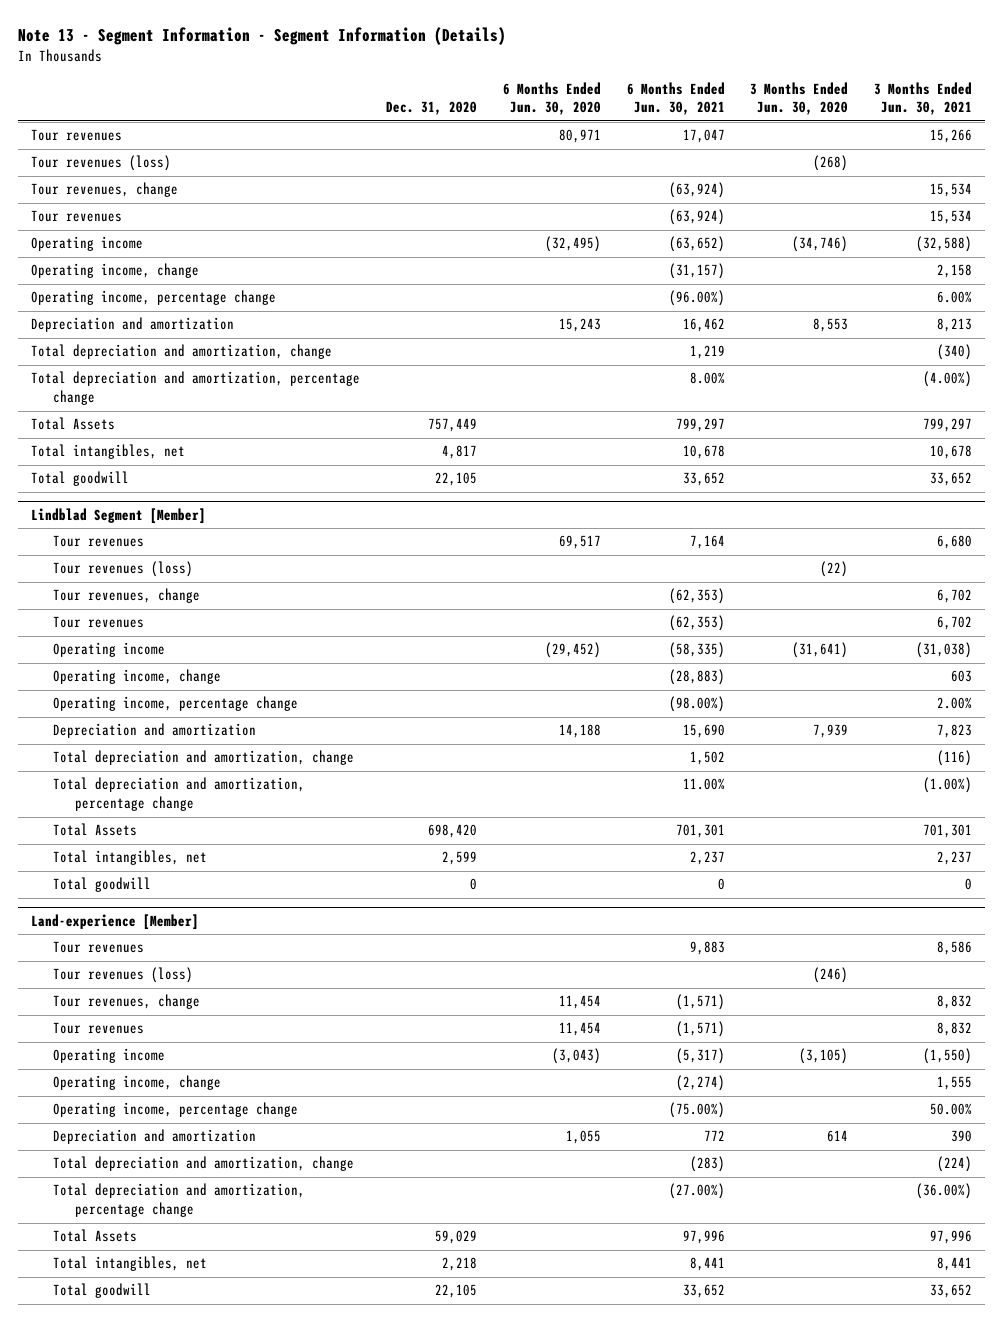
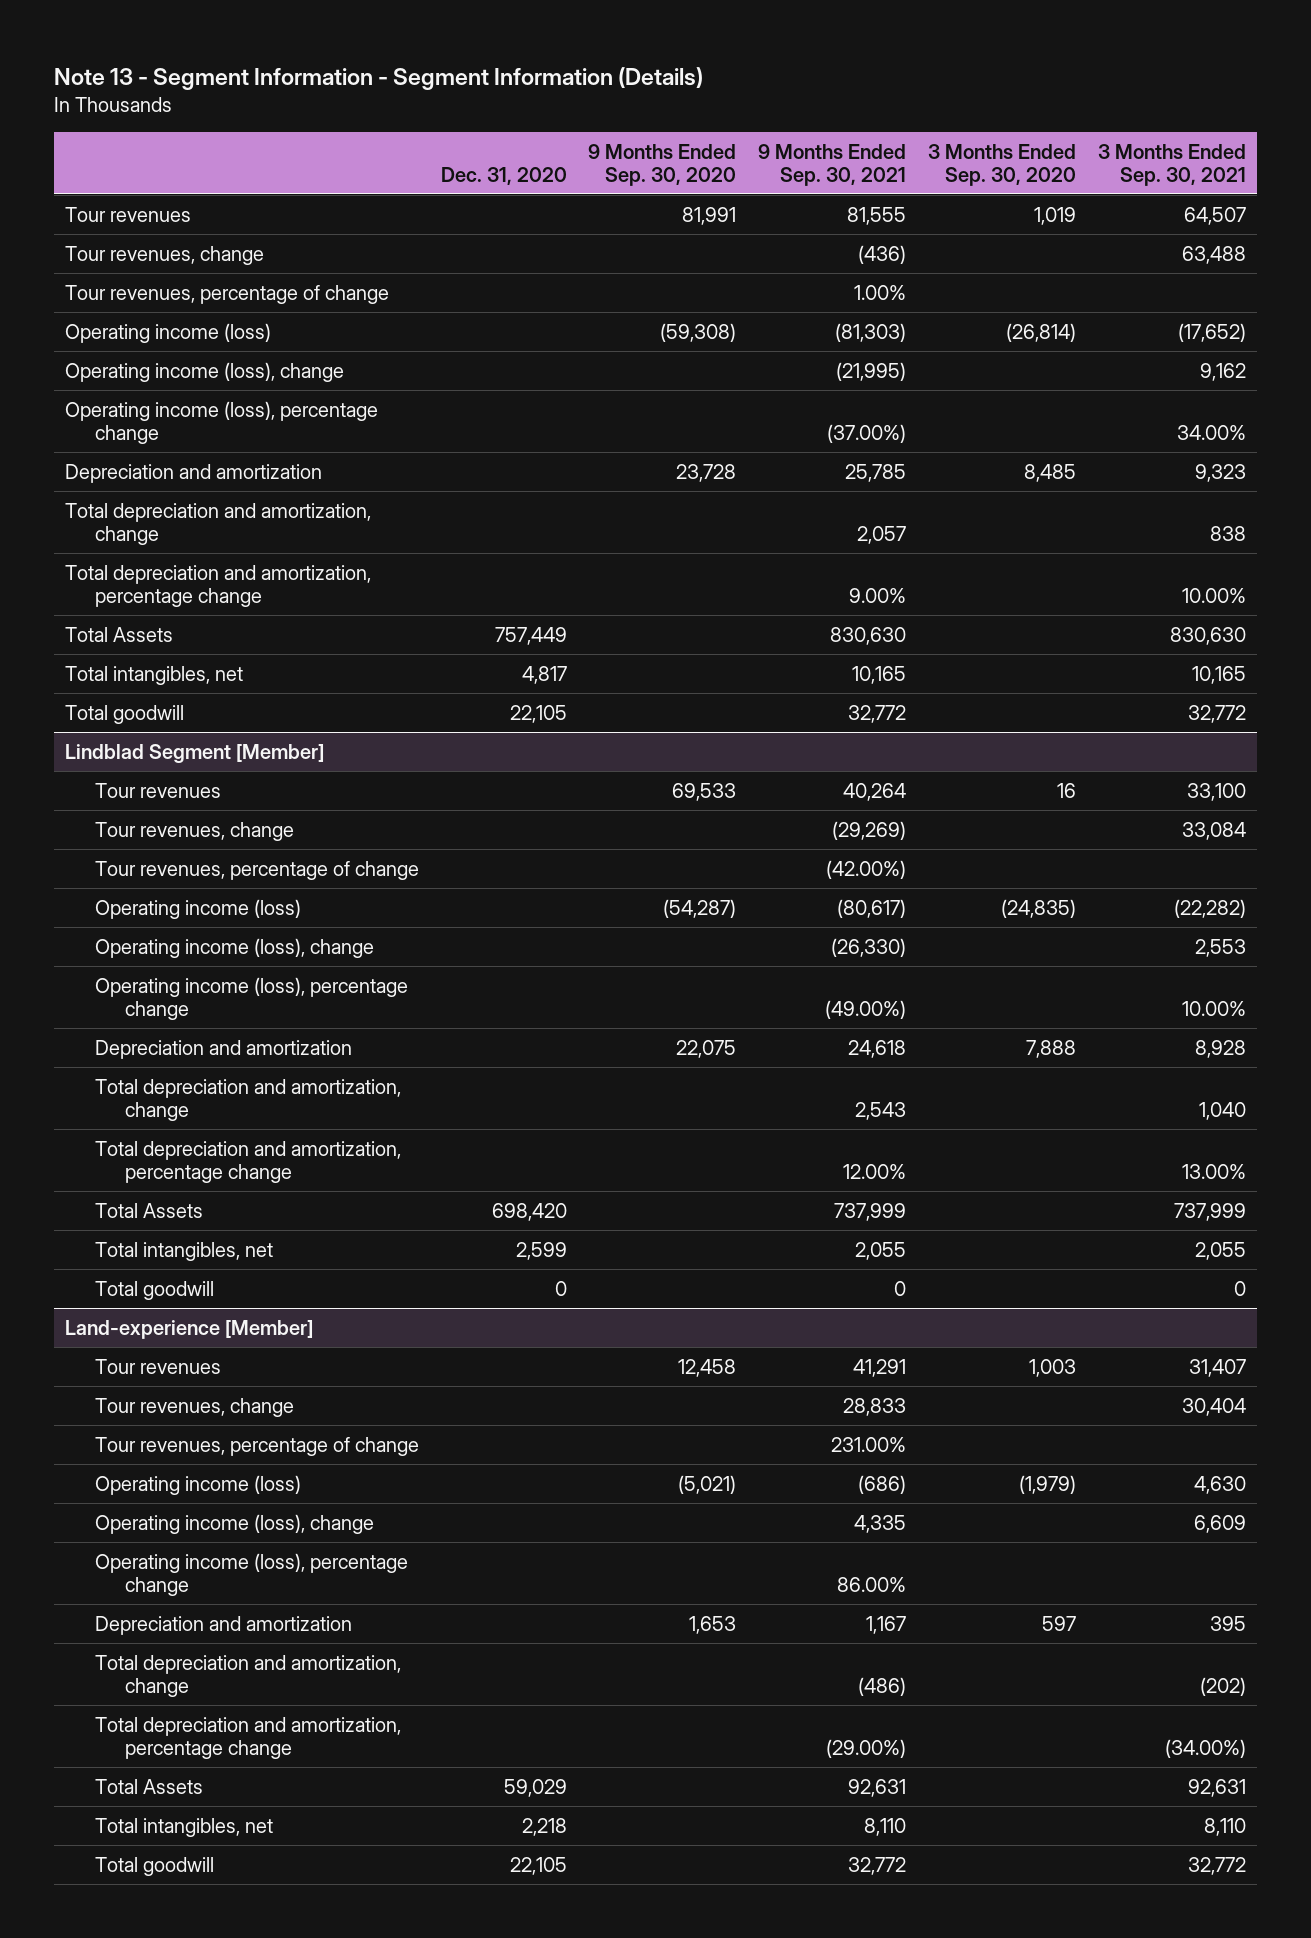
[502,81,601,116] 6 Months Ended Jun. 30, 2020 -> none
[626,81,725,116] 6 Months Ended Jun. 30, 2021 -> none
[750,81,849,116] 3 Months Ended Jun. 30, 2020 -> none
[874,81,973,116] 3 Months Ended Jun. 30, 2021 -> none
none -> [588,143,737,186] 9 Months Ended Sep. 30, 2020
none -> [758,143,907,186] 9 Months Ended Sep. 30, 2021
none -> [928,143,1077,186] 3 Months Ended Sep. 30, 2020
none -> [1097,143,1246,186] 3 Months Ended Sep. 30, 2021
[31,155,172,172] Tour revenues (loss) -> none
[31,210,123,223] Tour revenues -> none
none -> [65,284,390,304] Tour revenues, percentage of change
[31,236,144,252] Operating income -> [65,322,272,343] Operating income (loss)
[31,263,200,279] Operating income, change -> [65,361,345,382] Operating income (loss), change
[31,290,277,306] Operating income, percentage change -> [65,400,379,444] Operating income (loss), percentage change
[52,561,193,578] Tour revenues (loss) -> none
[52,616,144,629] Tour revenues -> none
none -> [94,860,419,880] Tour revenues, percentage of change
[52,642,165,658] Operating income -> [94,898,301,919] Operating income (loss)
[52,669,221,685] Operating income, change -> [94,937,374,958] Operating income (loss), change
[52,696,298,712] Operating income, percentage change -> [94,976,408,1020] Operating income (loss), percentage change
[52,967,193,984] Tour revenues (loss) -> none
[52,1022,144,1035] Tour revenues -> none
none -> [94,1436,419,1456] Tour revenues, percentage of change
[52,1048,165,1064] Operating income -> [94,1474,301,1495] Operating income (loss)
[52,1075,221,1091] Operating income, change -> [94,1513,374,1534] Operating income (loss), change
[52,1102,298,1118] Operating income, percentage change -> [94,1552,408,1596] Operating income (loss), percentage change

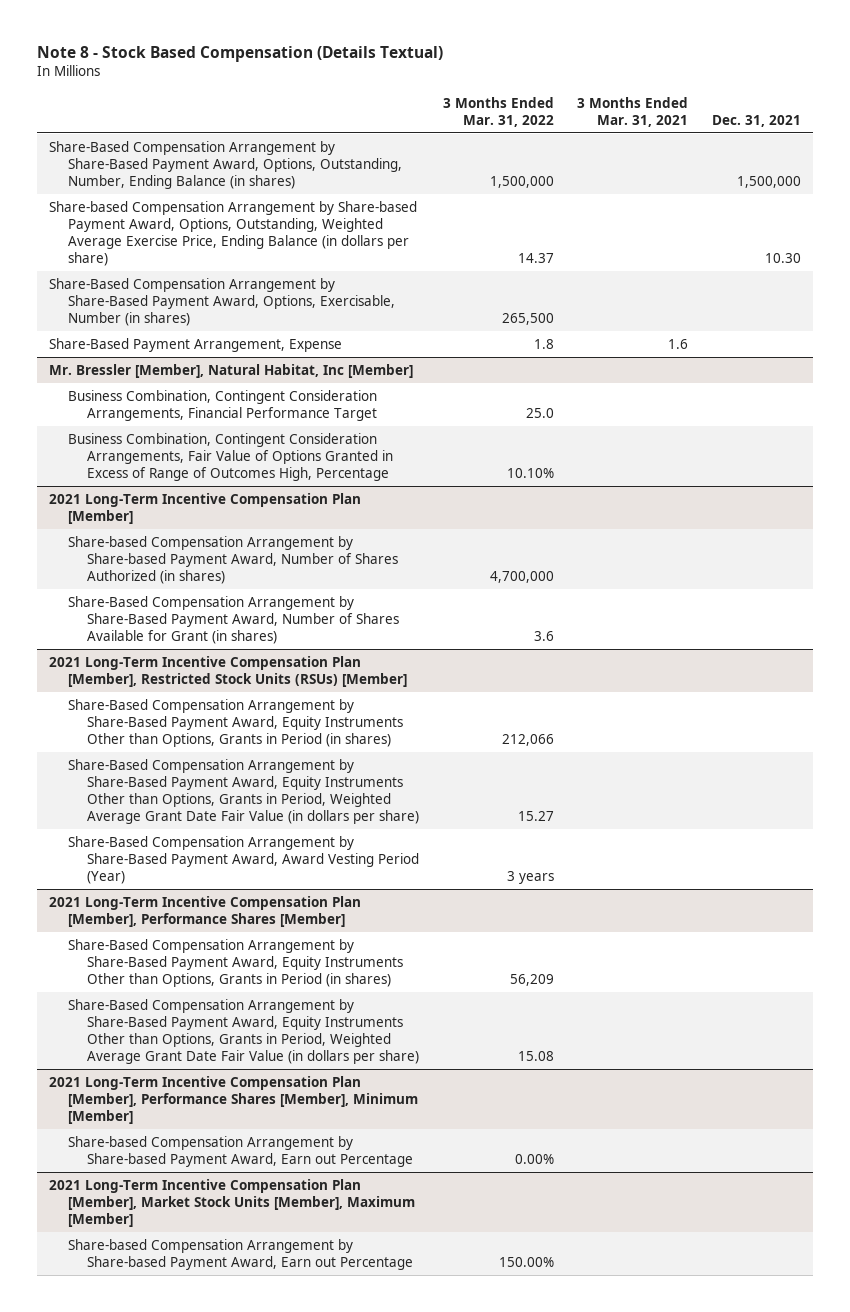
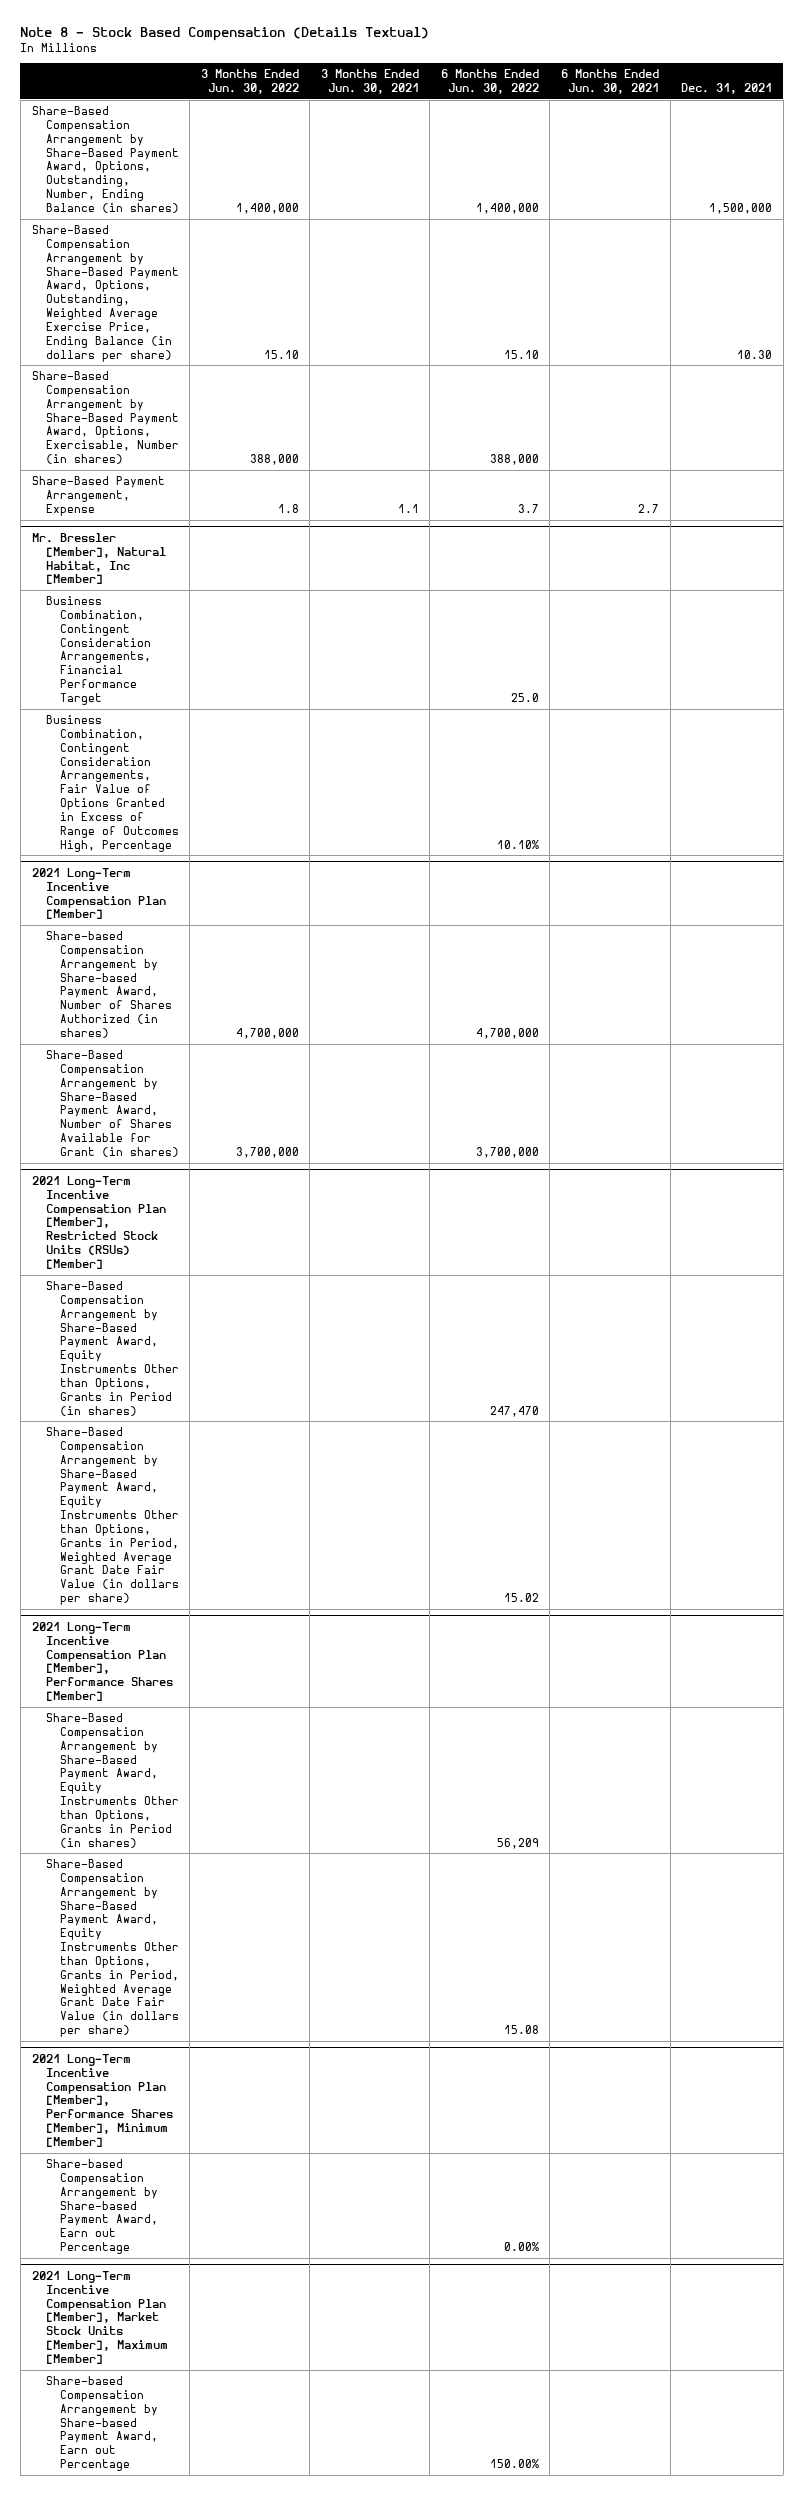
[442,96,554,127] 3 Months Ended Mar. 31, 2022 -> none
[577,96,689,127] 3 Months Ended Mar. 31, 2021 -> none
none -> [200,68,299,94] 3 Months Ended Jun. 30, 2022
none -> [320,68,419,94] 3 Months Ended Jun. 30, 2021
none -> [440,68,539,94] 6 Months Ended Jun. 30, 2022
none -> [560,68,659,94] 6 Months Ended Jun. 30, 2021
[48,200,417,266] Share-based Compensation Arrangement by Share-based Payment Award, Options, Outstanding, Weighted Average Exercise Price, Ending Balance (in dollars per share) -> [31,225,179,362] Share-Based Compensation Arrangement by Share-Based Payment Award, Options, Outstanding, Weighted Average Exercise Price, Ending Balance (in dollars per share)
[67,835,419,884] Share-Based Compensation Arrangement by Share-Based Payment Award, Award Vesting Period (Year) -> none

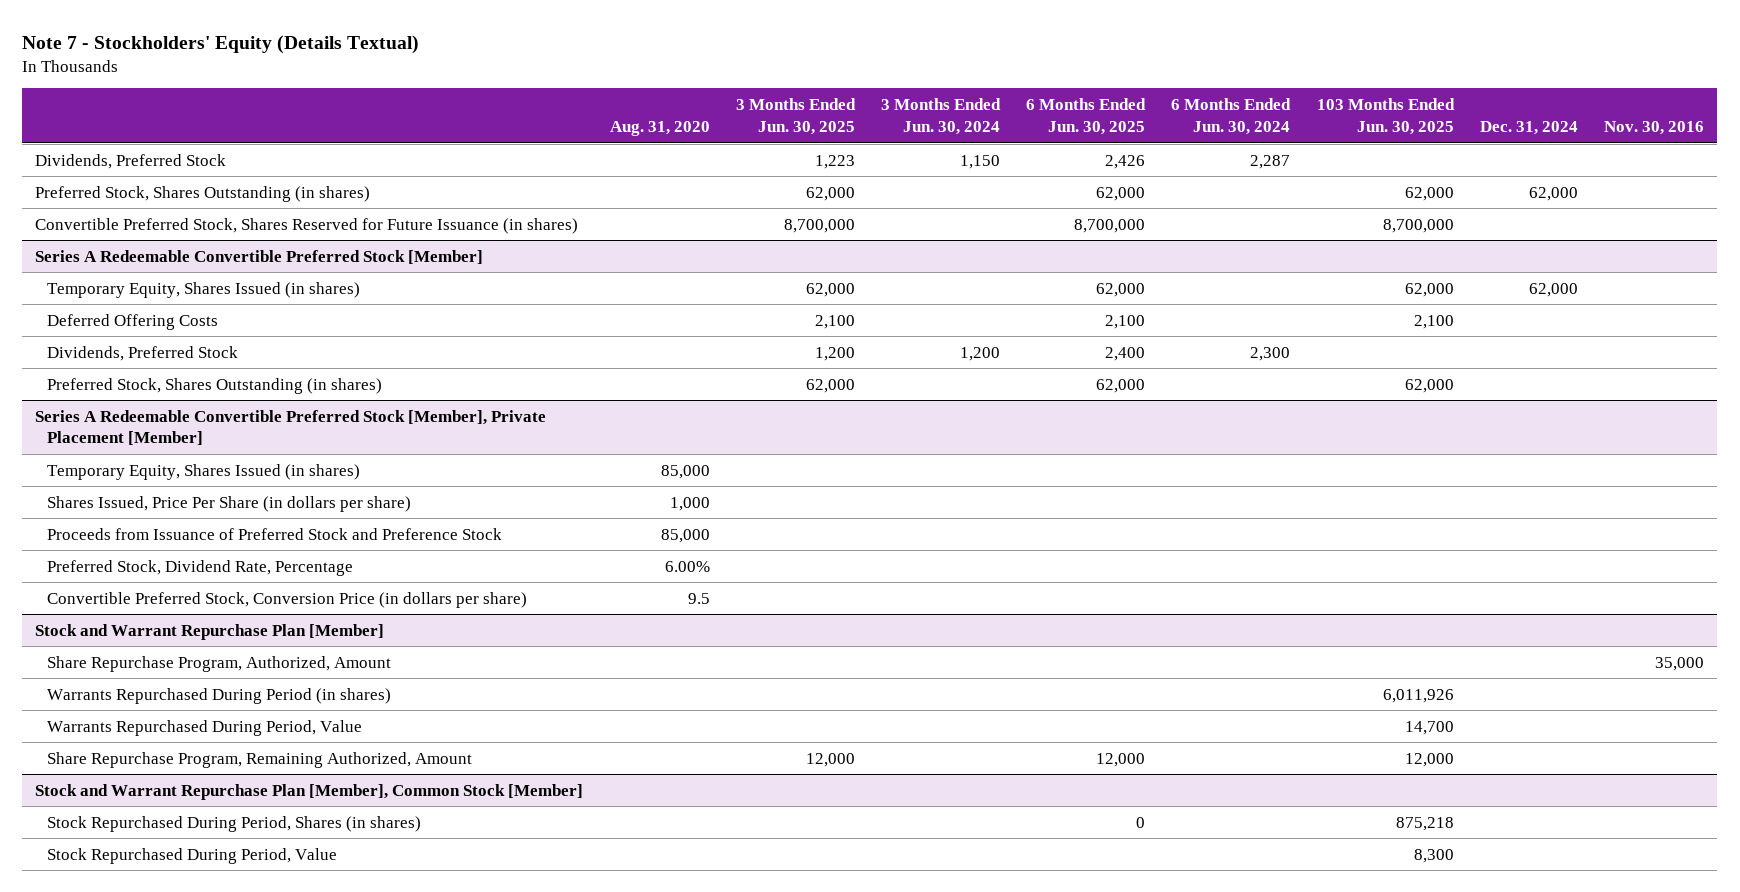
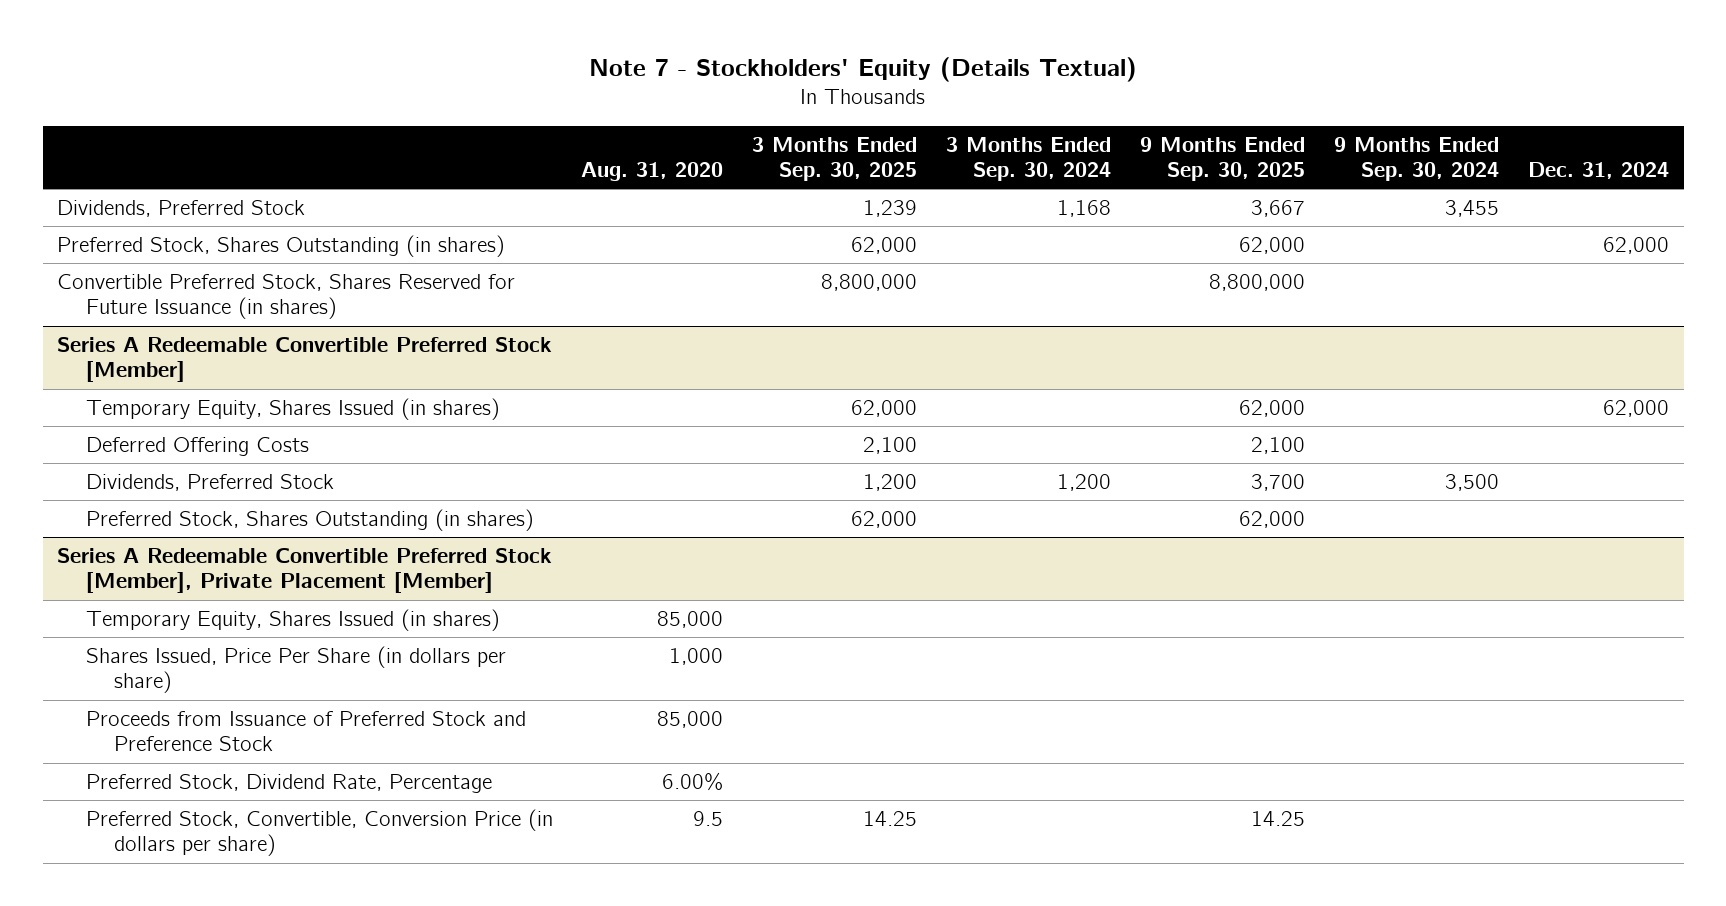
[735,98,856,135] 3 Months Ended Jun. 30, 2025 -> none
[881,98,1002,135] 3 Months Ended Jun. 30, 2024 -> none
[1026,98,1147,135] 6 Months Ended Jun. 30, 2025 -> none
[1171,98,1292,135] 6 Months Ended Jun. 30, 2024 -> none
[1316,98,1455,135] 103 Months Ended Jun. 30, 2025 -> none
[1604,120,1705,135] Nov. 30, 2016 -> none
none -> [752,136,918,182] 3 Months Ended Sep. 30, 2025
none -> [946,136,1112,182] 3 Months Ended Sep. 30, 2024
none -> [1140,136,1306,182] 9 Months Ended Sep. 30, 2025
none -> [1334,136,1500,182] 9 Months Ended Sep. 30, 2024
[35,623,385,640] Stock and Warrant Repurchase Plan [Member] -> none
[47,655,392,672] Share Repurchase Program, Authorized, Amount -> none
[47,687,392,704] Warrants Repurchased During Period (in shares) -> none
[47,719,363,736] Warrants Repurchased During Period, Value -> none
[47,751,473,768] Share Repurchase Program, Remaining Authorized, Amount -> none
[35,783,584,800] Stock and Warrant Repurchase Plan [Member], Common Stock [Member] -> none
[47,815,422,832] Stock Repurchased During Period, Shares (in shares) -> none
[47,847,338,864] Stock Repurchased During Period, Value -> none
[47,591,528,608] Convertible Preferred Stock, Conversion Price (in dollars per share) -> [85,809,553,857] Preferred Stock, Convertible, Conversion Price (in dollars per share)

